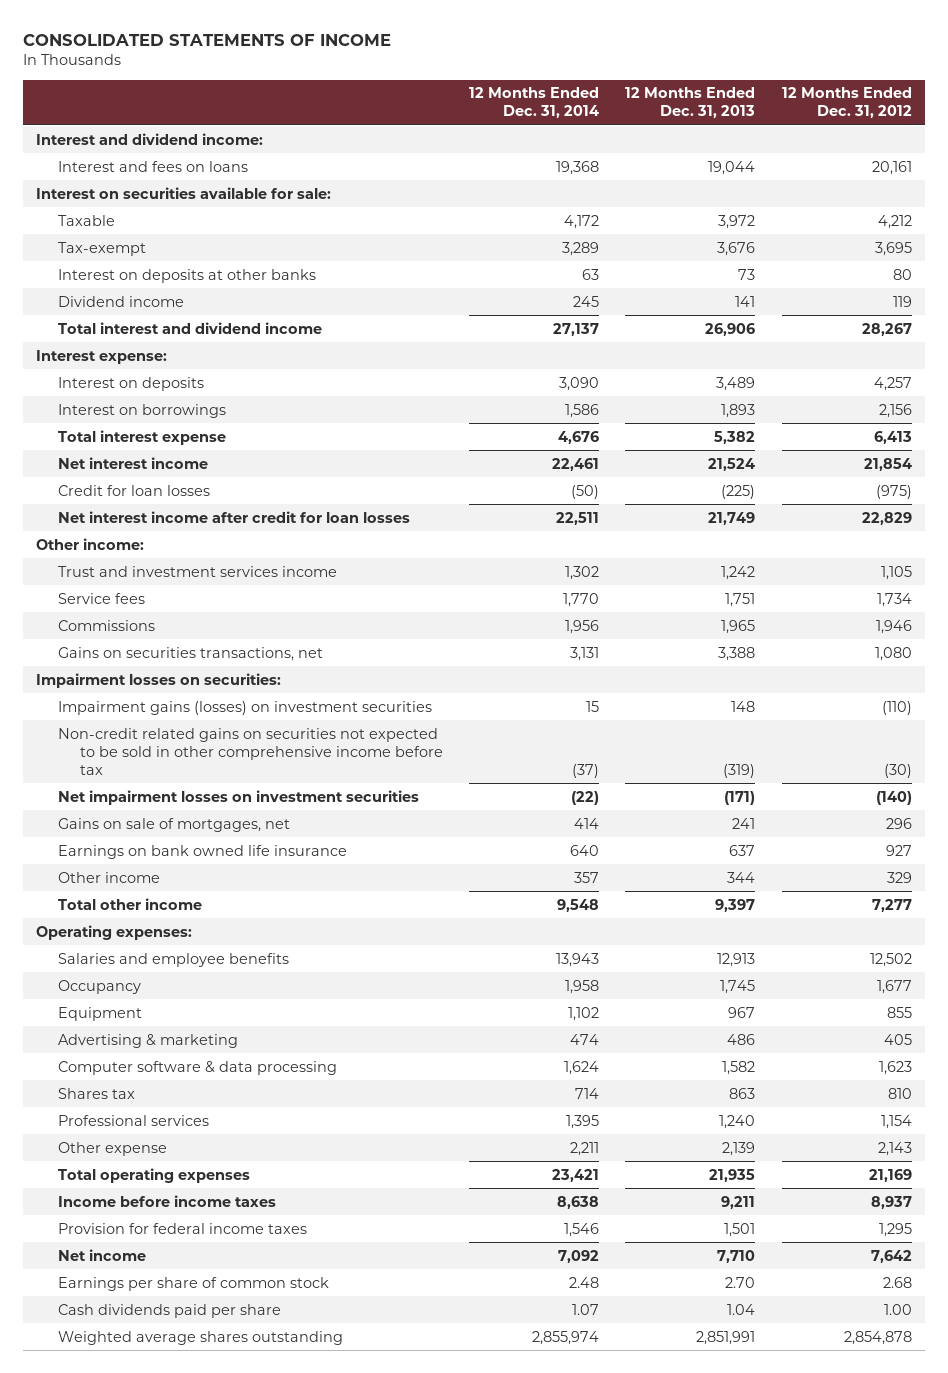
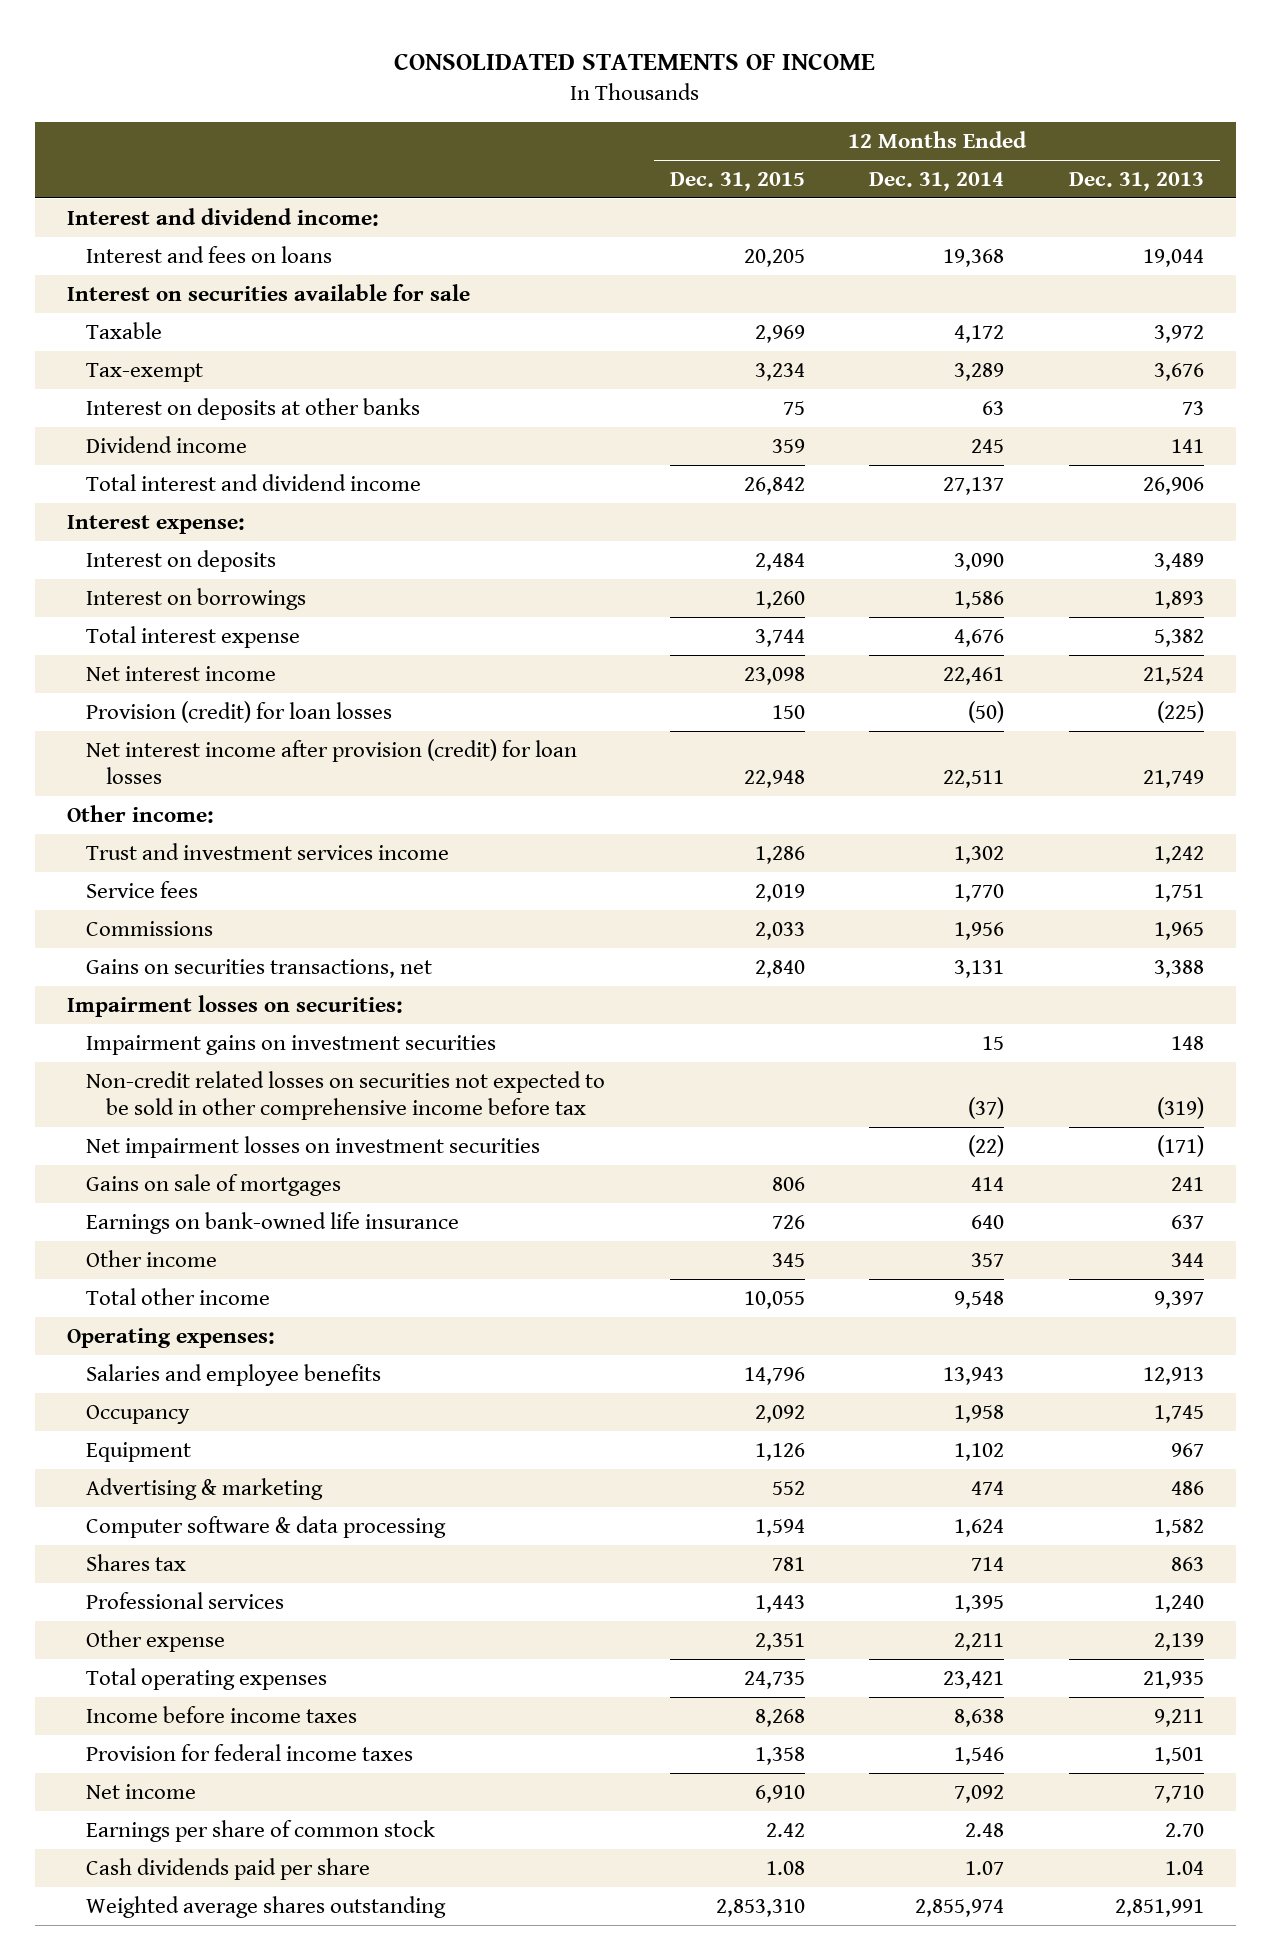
[781,87,912,119] 12 Months Ended Dec. 31, 2012 -> none
none -> [669,171,805,191] Dec. 31, 2015
[36,186,332,199] Interest on securities available for sale: -> [66,283,470,301] Interest on securities available for sale
[57,484,210,496] Credit for loan losses -> [86,700,393,723] Provision (credit) for loan losses
[57,510,410,523] Net interest income after credit for loan losses -> [86,738,578,785] Net interest income after provision (credit) for loan losses
[57,700,432,715] Impairment gains (losses) on investment securities -> [86,1034,497,1055] Impairment gains on investment securities
[57,727,443,775] Non-credit related gains on securities not expected to be sold in other comprehensive income before tax -> [86,1070,606,1121] Non-credit related losses on securities not expected to be sold in other comprehensive income before tax
[57,817,290,832] Gains on sale of mortgages, net -> [86,1173,342,1196] Gains on sale of mortgages
[57,844,347,859] Earnings on bank owned life insurance -> [86,1211,460,1234] Earnings on bank-owned life insurance

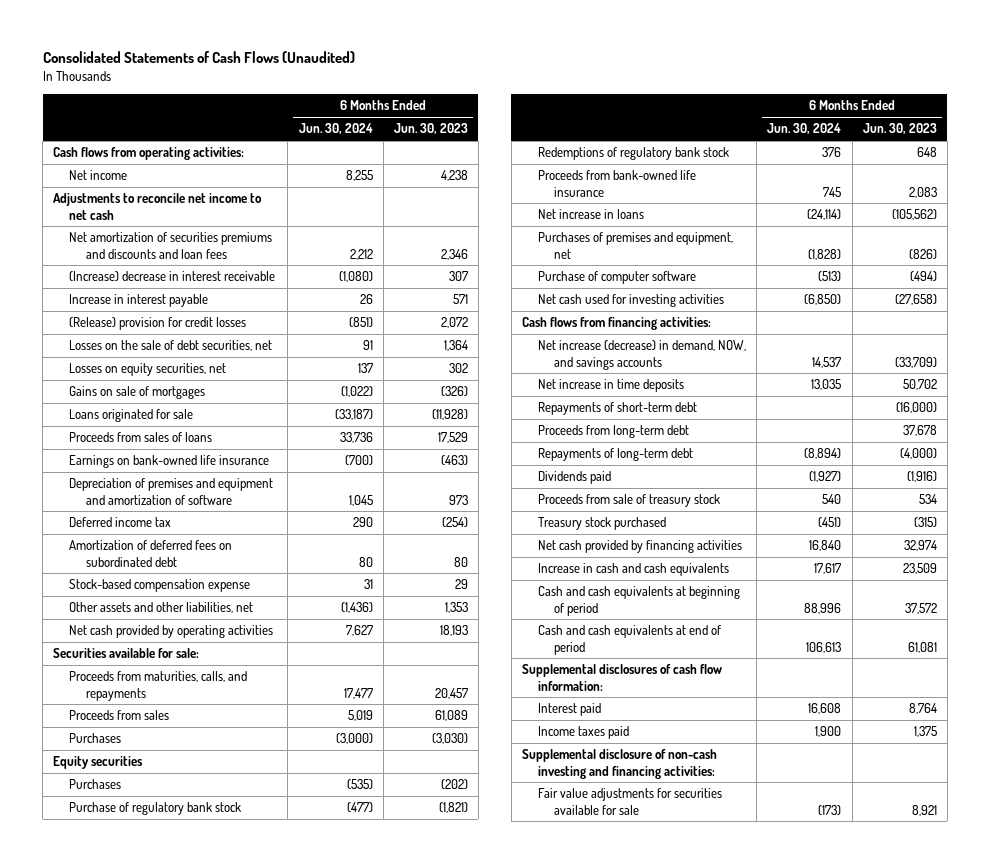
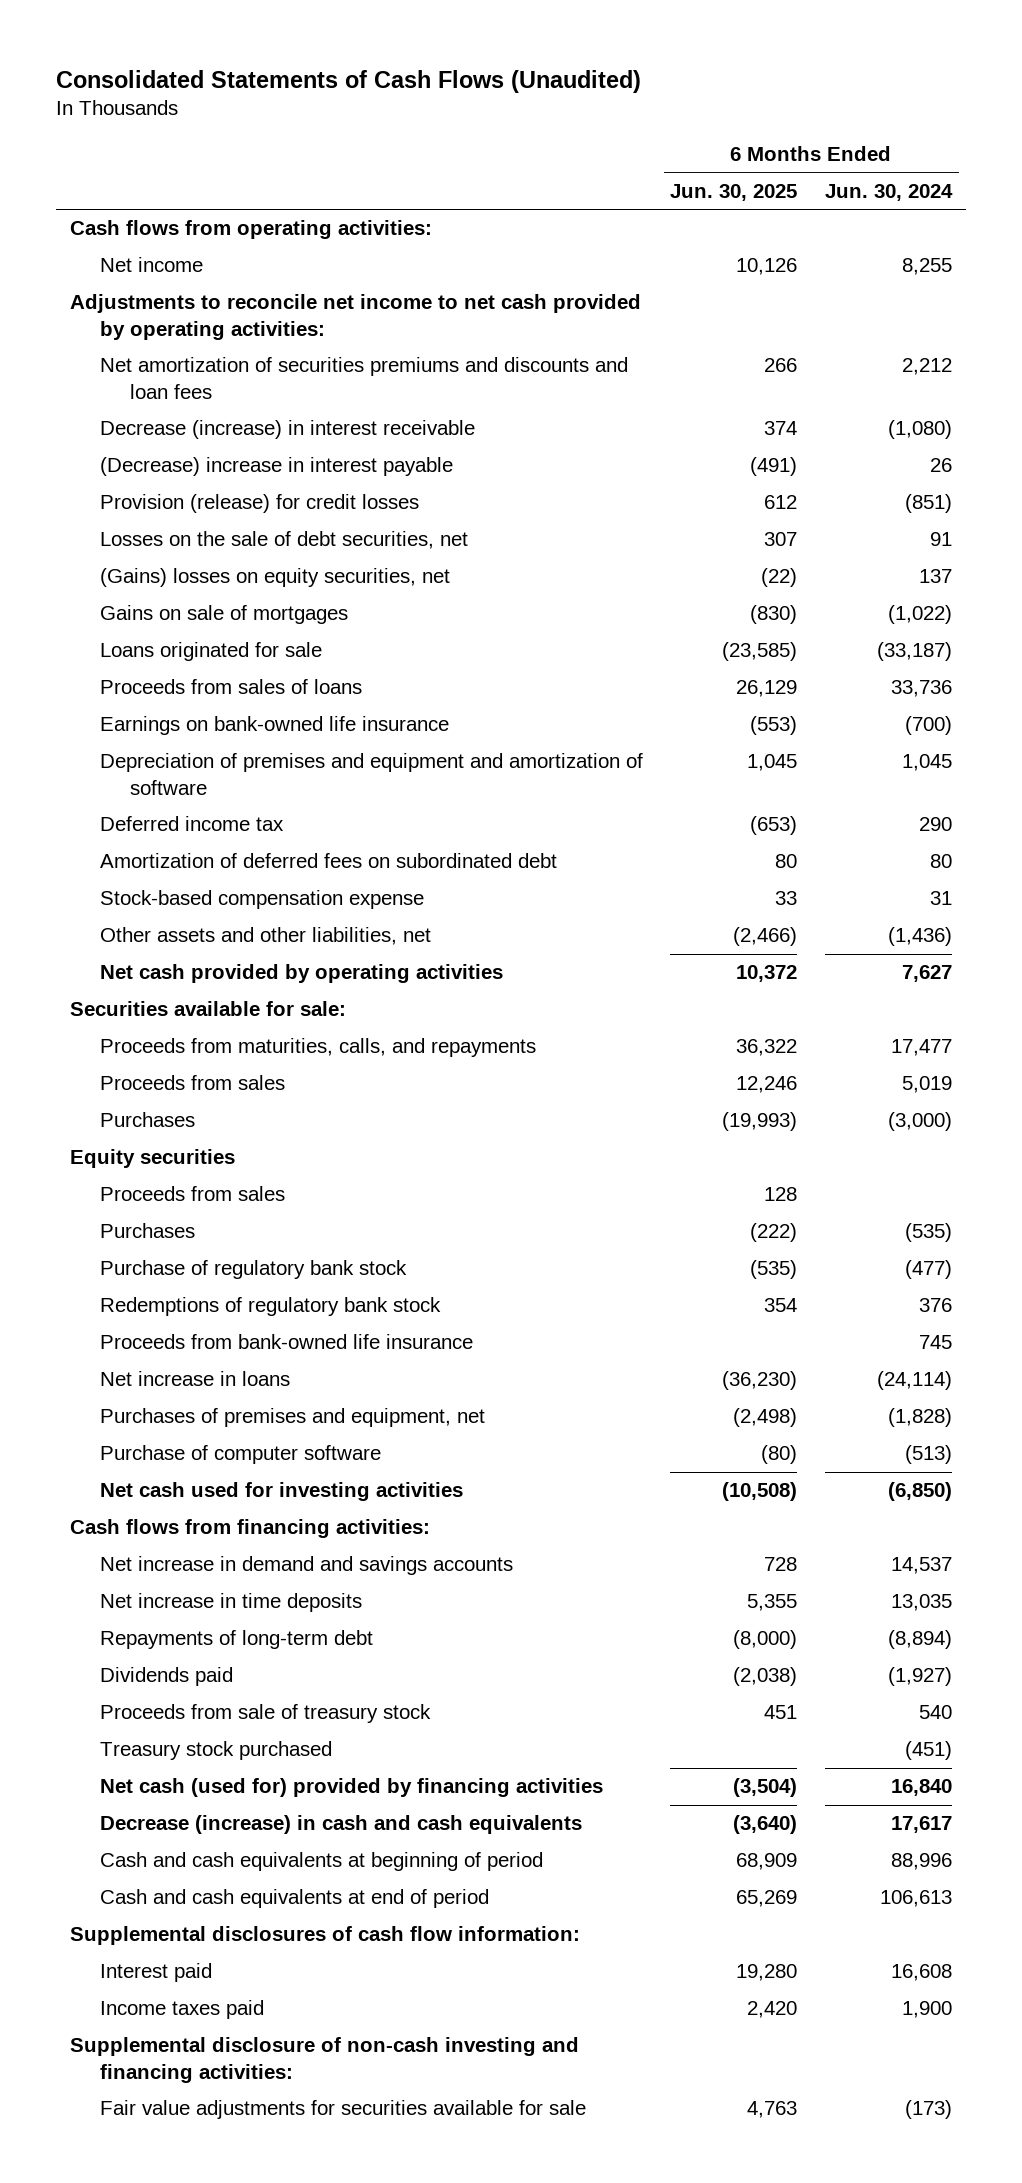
[393,123,468,135] Jun. 30, 2023 -> none
none -> [670,183,798,201] Jun. 30, 2025
[53,193,263,220] Adjustments to reconcile net income to net cash -> [69,294,641,340] Adjustments to reconcile net income to net cash provided by operating activities:
[69,271,276,282] (Increase) decrease in interest receivable -> [100,420,476,440] Decrease (increase) in interest receivable
[69,294,209,308] Increase in interest payable -> [100,457,454,477] (Decrease) increase in interest payable
[69,317,247,331] (Release) provision for credit losses -> [100,494,420,514] Provision (release) for credit losses
[69,363,227,377] Losses on equity securities, net -> [100,568,451,588] (Gains) losses on equity securities, net
none -> [100,1186,286,1202] Proceeds from sales
[538,340,747,370] Net increase (decrease) in demand, NOW, and savings accounts -> [100,1556,514,1576] Net increase in demand and savings accounts
[538,402,698,416] Repayments of short-term debt -> none
[538,425,690,439] Proceeds from long-term debt -> none
[538,540,743,554] Net cash provided by financing activities -> [100,1778,604,1798] Net cash (used for) provided by financing activities
[538,563,730,577] Increase in cash and cash equivalents -> [100,1815,583,1835] Decrease (increase) in cash and cash equivalents

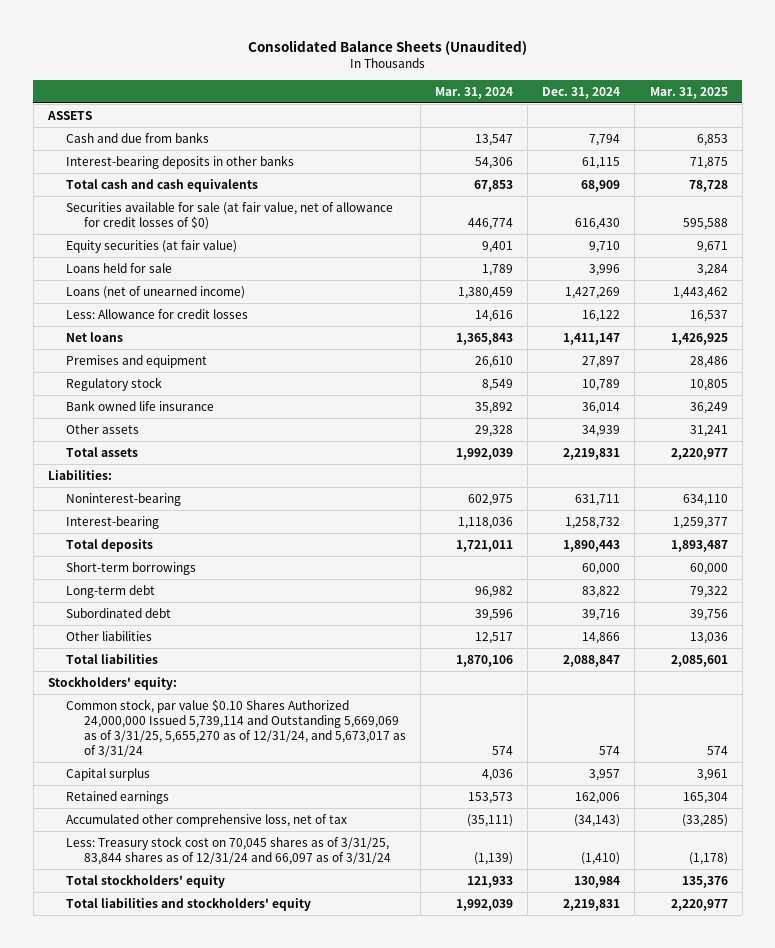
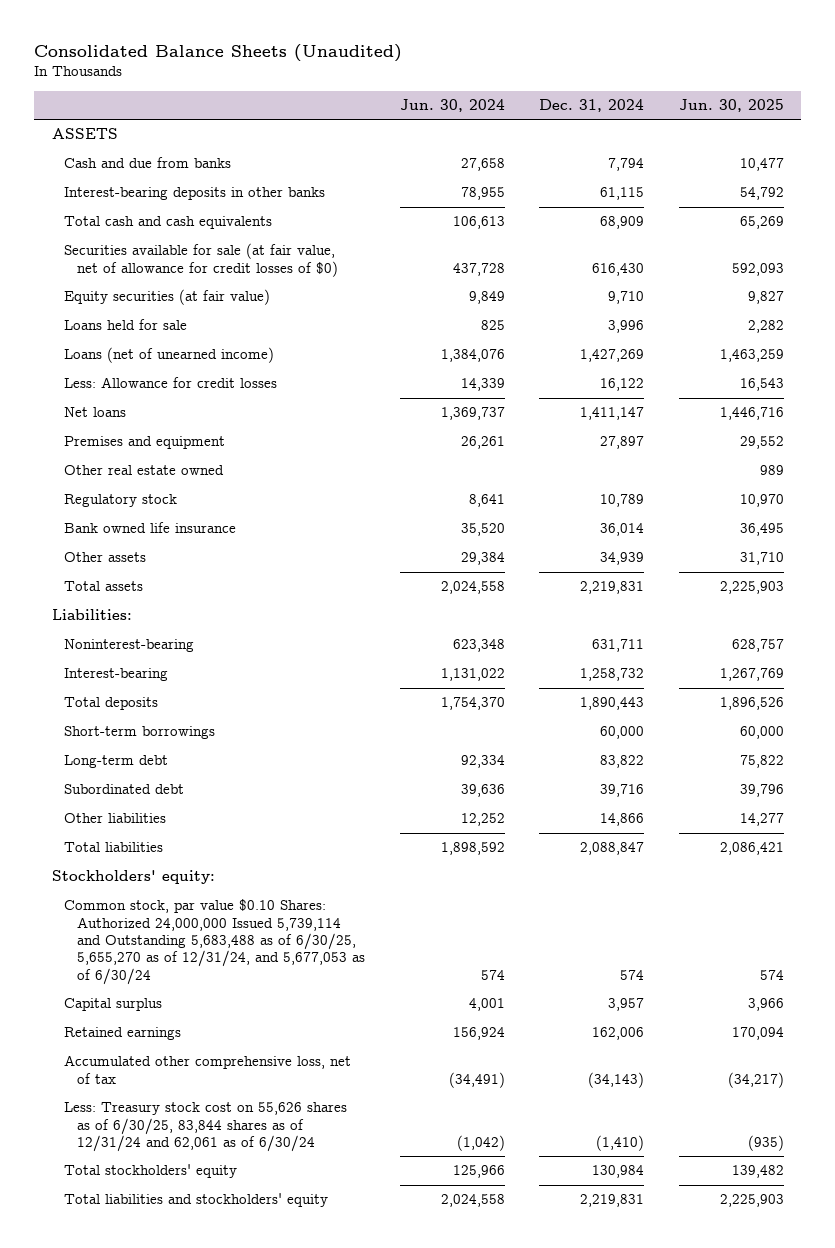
[434,86,513,99] Mar. 31, 2024 -> none
[649,86,728,99] Mar. 31, 2025 -> none
none -> [399,99,505,113] Jun. 30, 2024
none -> [678,99,784,113] Jun. 30, 2025
none -> [64,465,225,476] Other real estate owned
[65,698,406,758] Common stock, par value $0.10 Shares Authorized 24,000,000 Issued 5,739,114 and Outstanding 5,669,069 as of 3/31/25, 5,655,270 as of 12/31/24, and 5,673,017 as of 3/31/24 -> [64,899,365,985] Common stock, par value $0.10 Shares: Authorized 24,000,000 Issued 5,739,114 and Outstanding 5,683,488 as of 6/30/25, 5,655,270 as of 12/31/24, and 5,677,053 as of 6/30/24
[65,835,391,865] Less: Treasury stock cost on 70,045 shares as of 3/31/25, 83,844 shares as of 12/31/24 and 66,097 as of 3/31/24 -> [64,1102,348,1153] Less: Treasury stock cost on 55,626 shares as of 6/30/25, 83,844 shares as of 12/31/24 and 62,061 as of 6/30/24

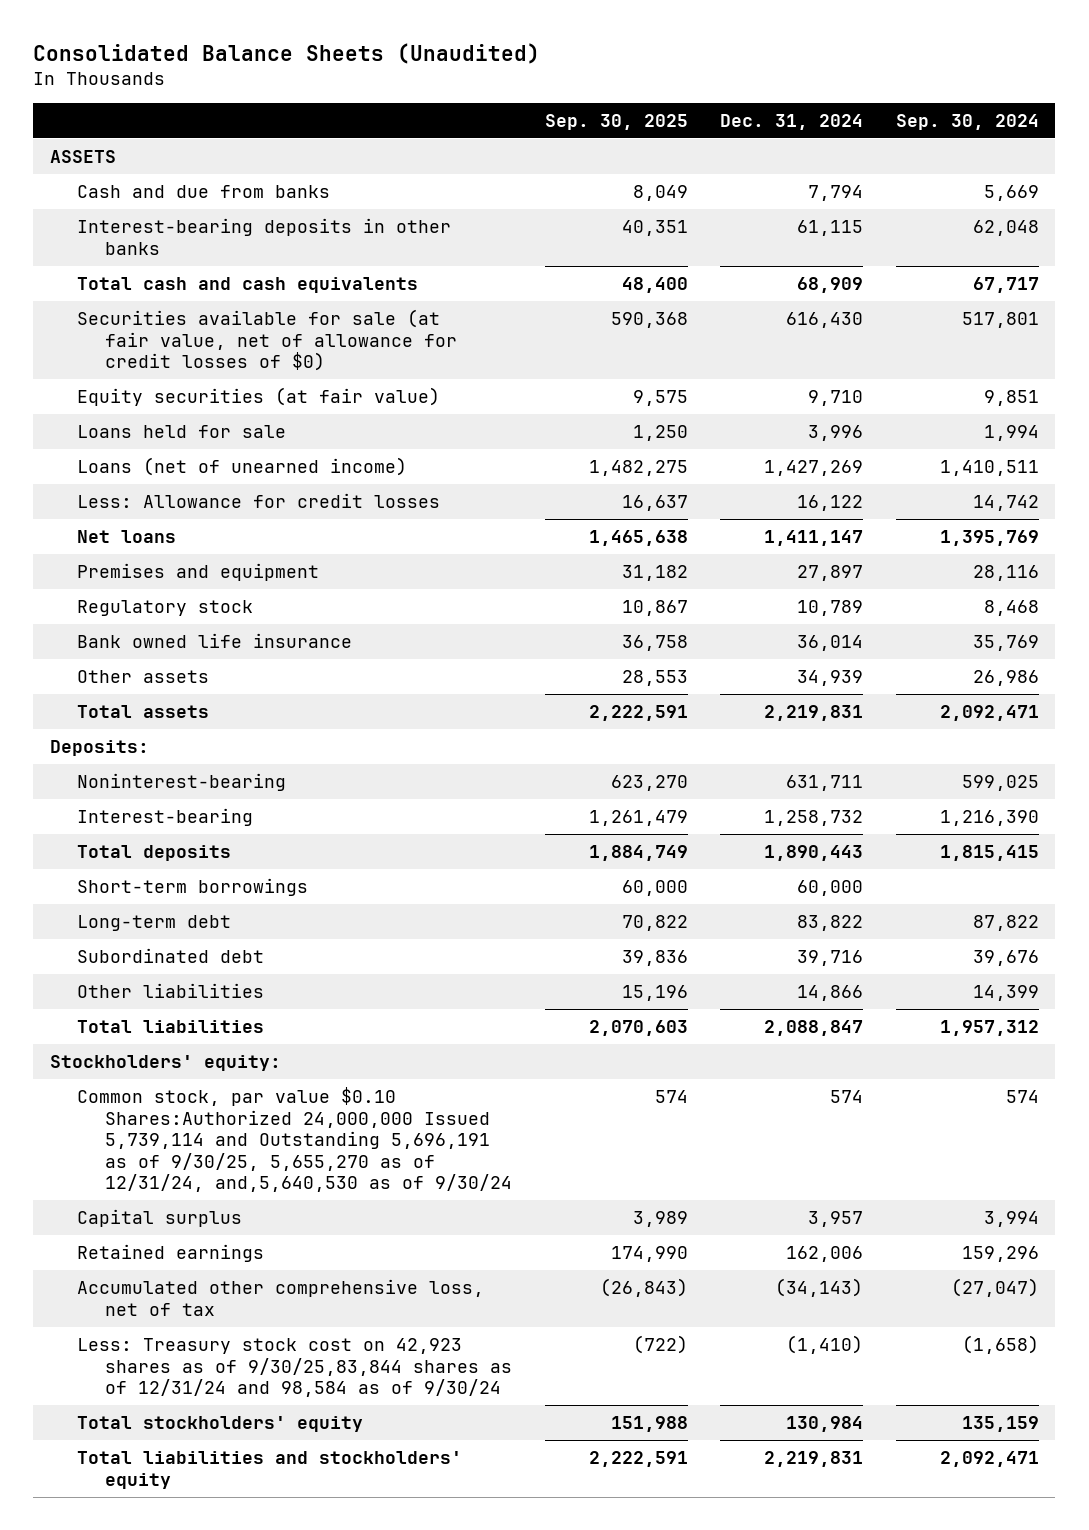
[399,99,505,113] Jun. 30, 2024 -> none
[678,99,784,113] Jun. 30, 2025 -> none
none -> [544,113,688,130] Sep. 30, 2025
none -> [896,113,1040,130] Sep. 30, 2024
[64,465,225,476] Other real estate owned -> none
[51,609,132,621] Liabilities: -> none
none -> [49,740,149,757] Deposits:
[64,899,365,985] Common stock, par value $0.10 Shares: Authorized 24,000,000 Issued 5,739,114 and Outstanding 5,683,488 as of 6/30/25, 5,655,270 as of 12/31/24, and 5,677,053 as of 6/30/24 -> [77,1087,512,1193] Common stock, par value $0.10 Shares:Authorized 24,000,000 Issued 5,739,114 and Outstanding 5,696,191 as of 9/30/25, 5,655,270 as of 12/31/24, and,5,640,530 as of 9/30/24
[64,1102,348,1153] Less: Treasury stock cost on 55,626 shares as of 6/30/25, 83,844 shares as of 12/31/24 and 62,061 as of 6/30/24 -> [77,1338,512,1398] Less: Treasury stock cost on 42,923 shares as of 9/30/25,83,844 shares as of 12/31/24 and 98,584 as of 9/30/24

